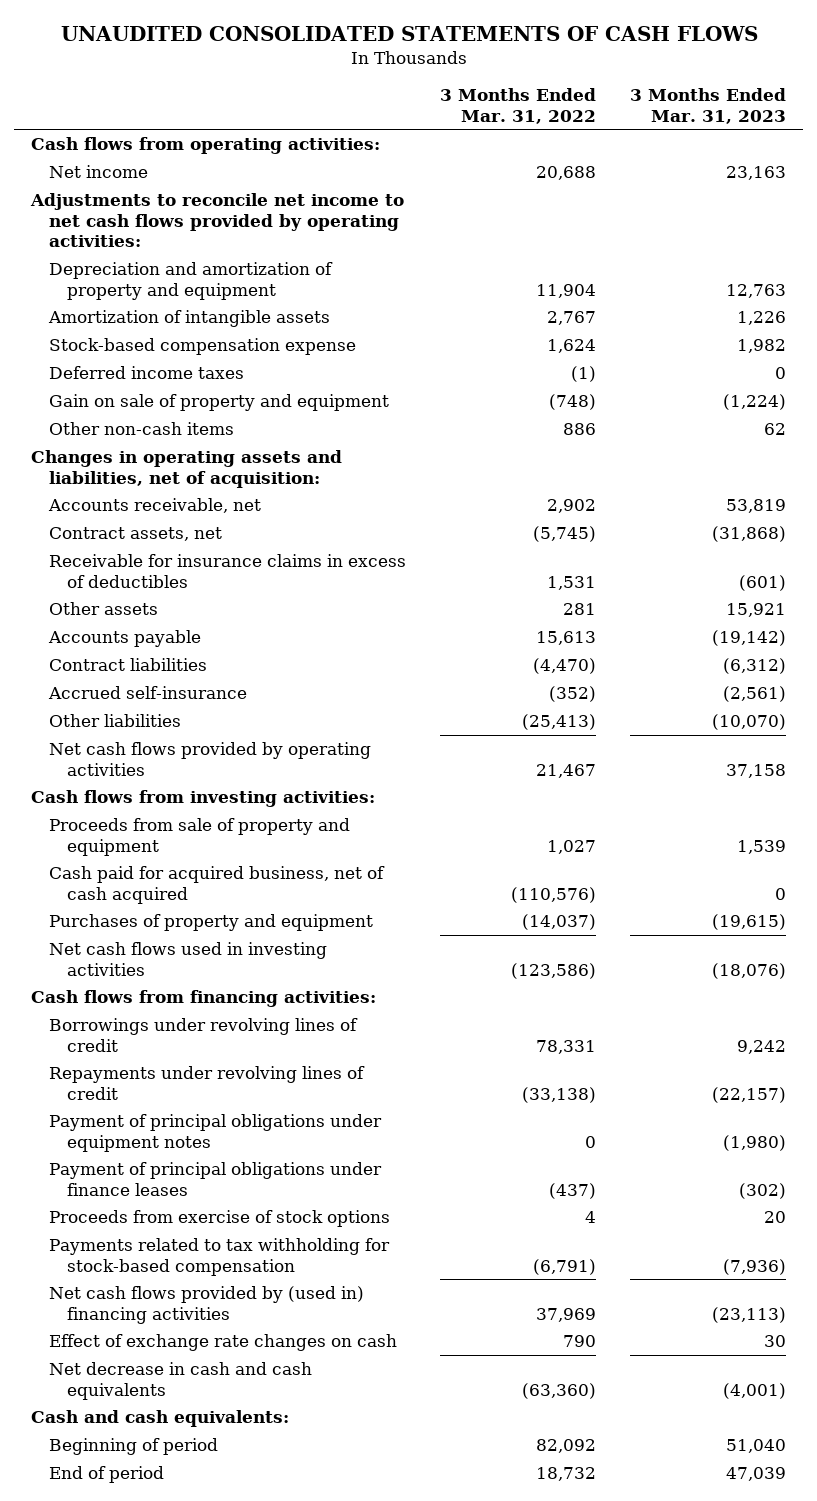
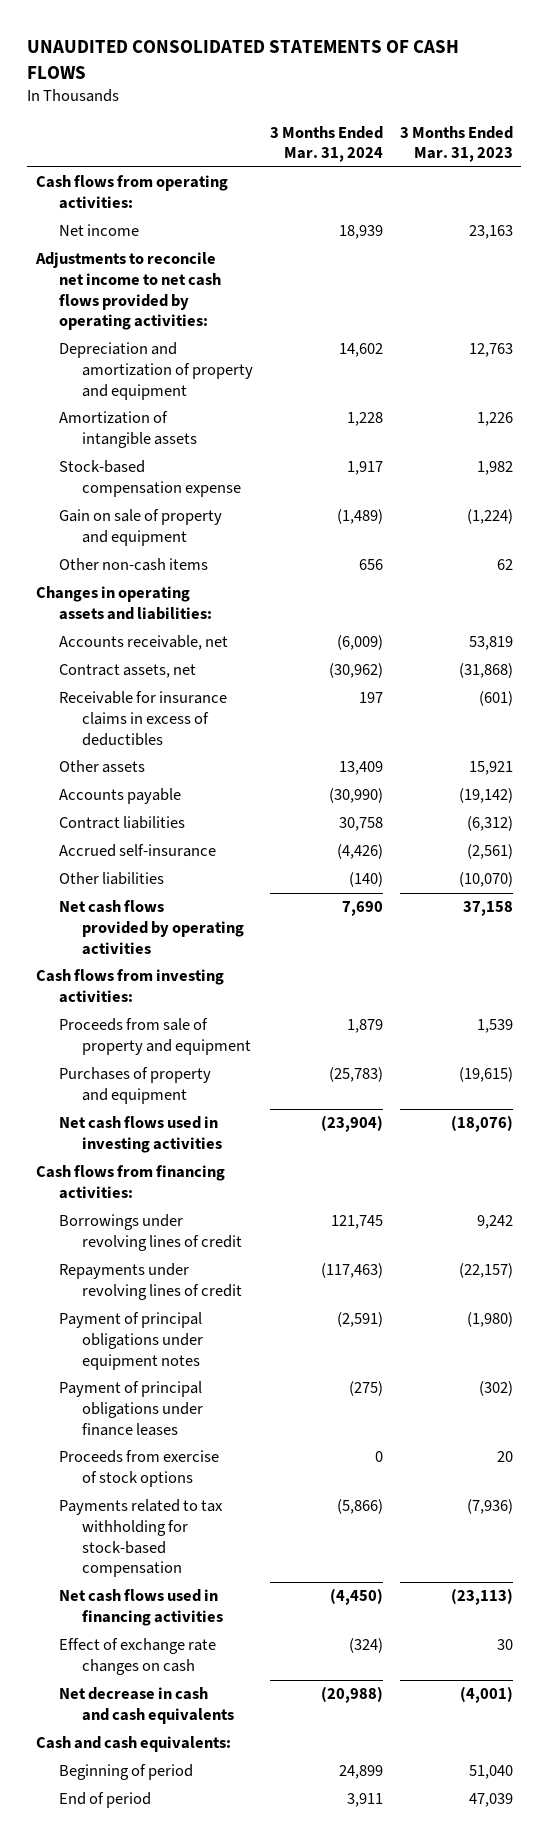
[439,88,596,124] 3 Months Ended Mar. 31, 2022 -> none
none -> [269,125,383,163] 3 Months Ended Mar. 31, 2024
[48,366,244,380] Deferred income taxes -> none
[31,450,343,488] Changes in operating assets and liabilities, net of acquisition: -> [35,586,212,621] Changes in operating assets and liabilities:
[48,866,385,904] Cash paid for acquired business, net of cash acquired -> none
[48,1286,364,1324] Net cash flows provided by (used in) financing activities -> [58,1589,224,1627] Net cash flows used in financing activities

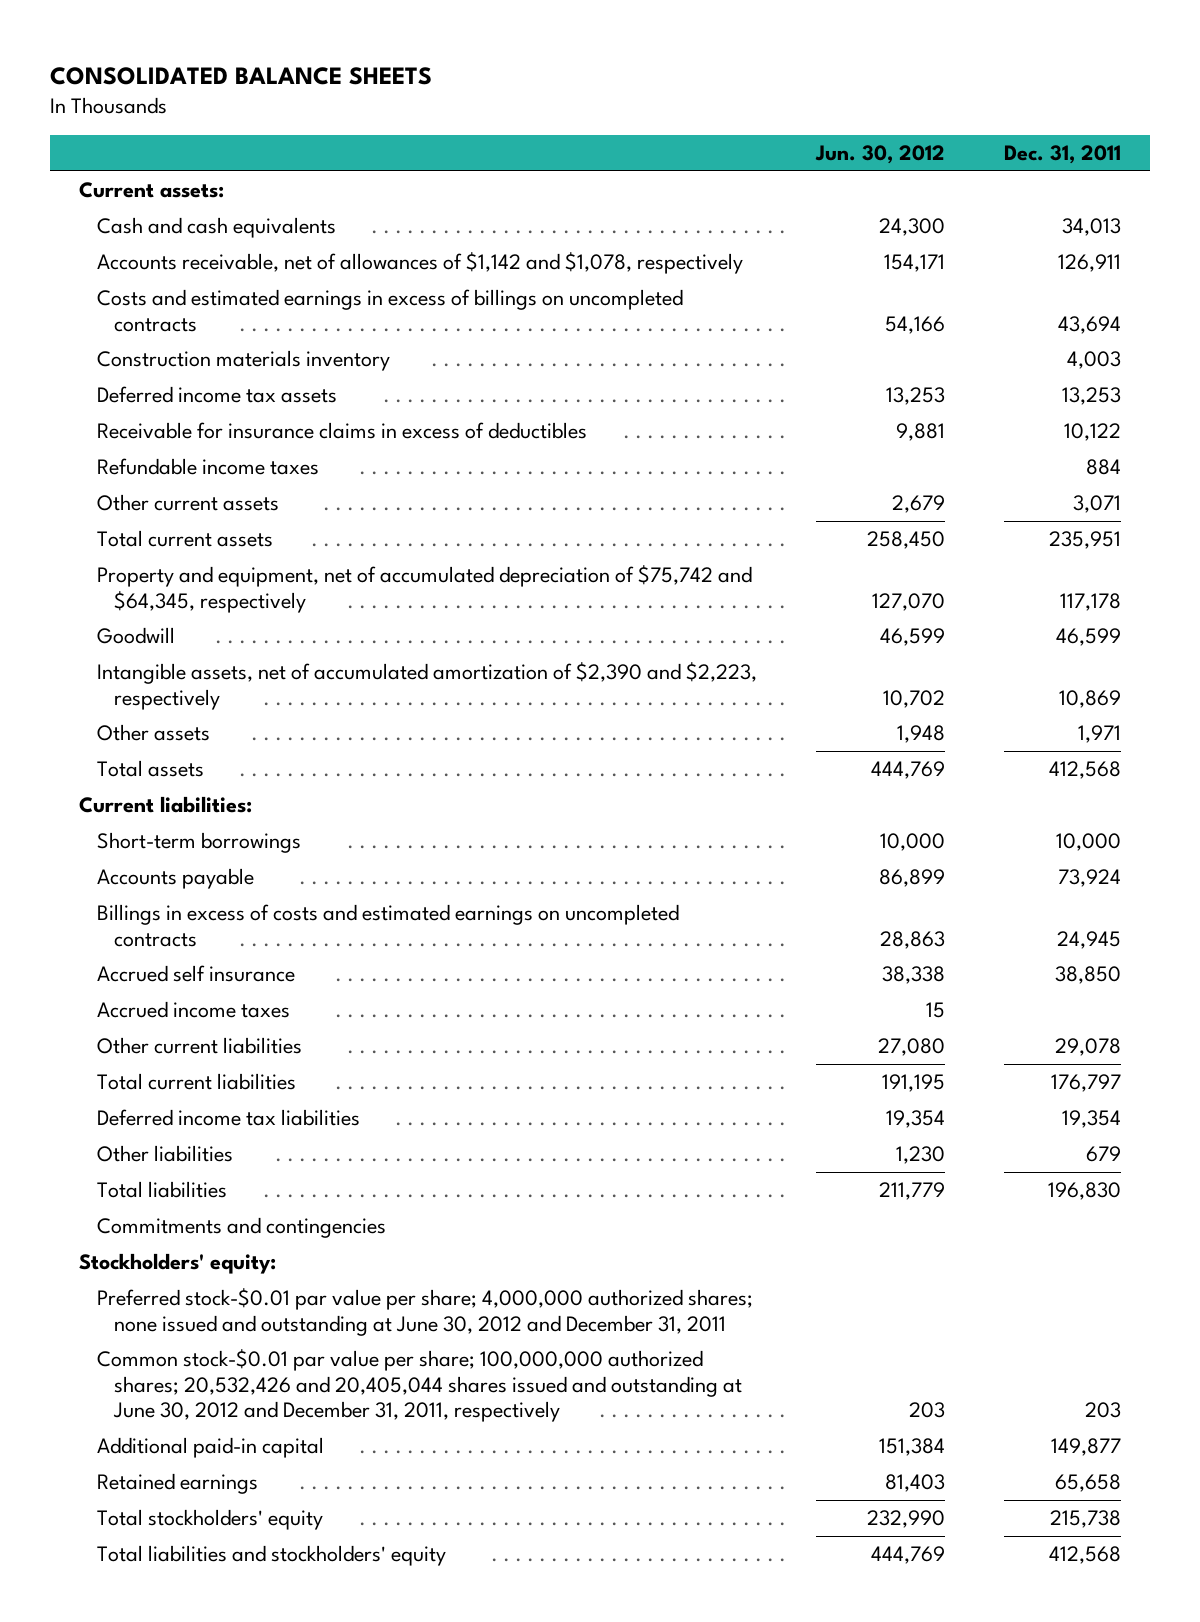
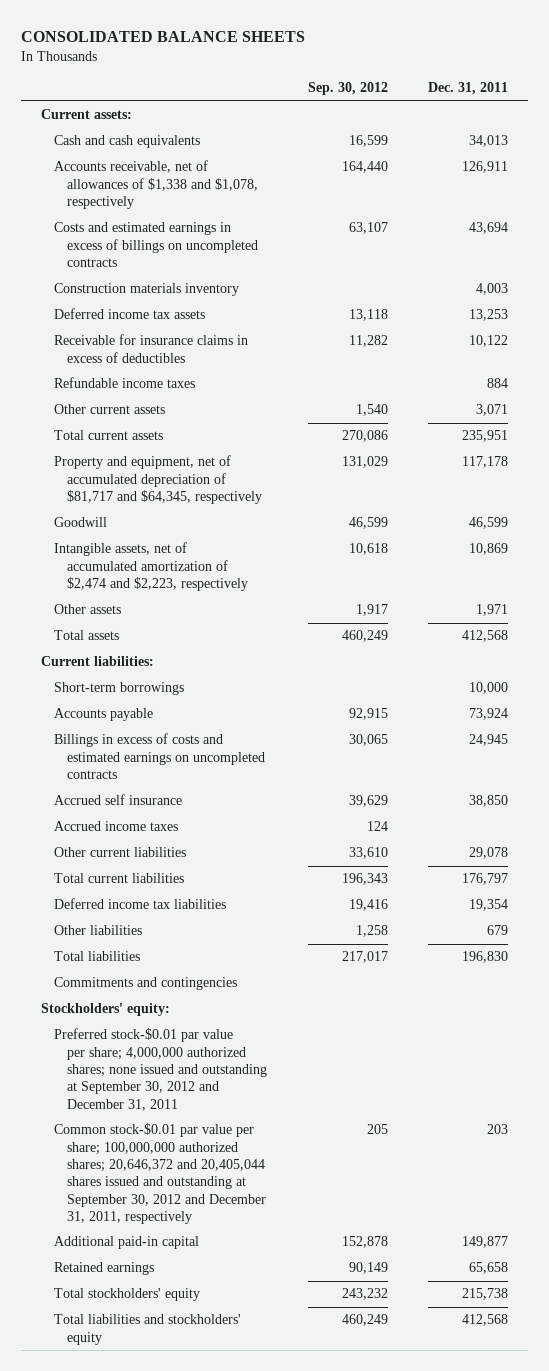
[814,145,945,165] Jun. 30, 2012 -> none
none -> [307,82,388,96] Sep. 30, 2012
[96,252,743,275] Accounts receivable, net of allowances of $1,142 and $1,078, respectively -> [53,160,259,210] Accounts receivable, net of allowances of $1,338 and $1,078, respectively
[96,565,752,613] Property and equipment, net of accumulated depreciation of $75,742 and $64,345, respectively -> [53,455,263,505] Property and equipment, net of accumulated depreciation of $81,717 and $64,345, respectively
[96,662,757,710] Intangible assets, net of accumulated amortization of $2,390 and $2,223, respectively -> [53,542,249,592] Intangible assets, net of accumulated amortization of $2,474 and $2,223, respectively
[96,1288,753,1336] Preferred stock-$0.01 par value per share; 4,000,000 authorized shares; none issued and outstanding at June 30, 2012 and December 31, 2011 -> [53,1028,268,1111] Preferred stock-$0.01 par value per share; 4,000,000 authorized shares; none issued and outstanding at September 30, 2012 and December 31, 2011
[96,1349,742,1422] Common stock-$0.01 par value per share; 100,000,000 authorized shares; 20,532,426 and 20,405,044 shares issued and outstanding at June 30, 2012 and December 31, 2011, respectively -> [53,1123,267,1224] Common stock-$0.01 par value per share; 100,000,000 authorized shares; 20,646,372 and 20,405,044 shares issued and outstanding at September 30, 2012 and December 31, 2011, respectively

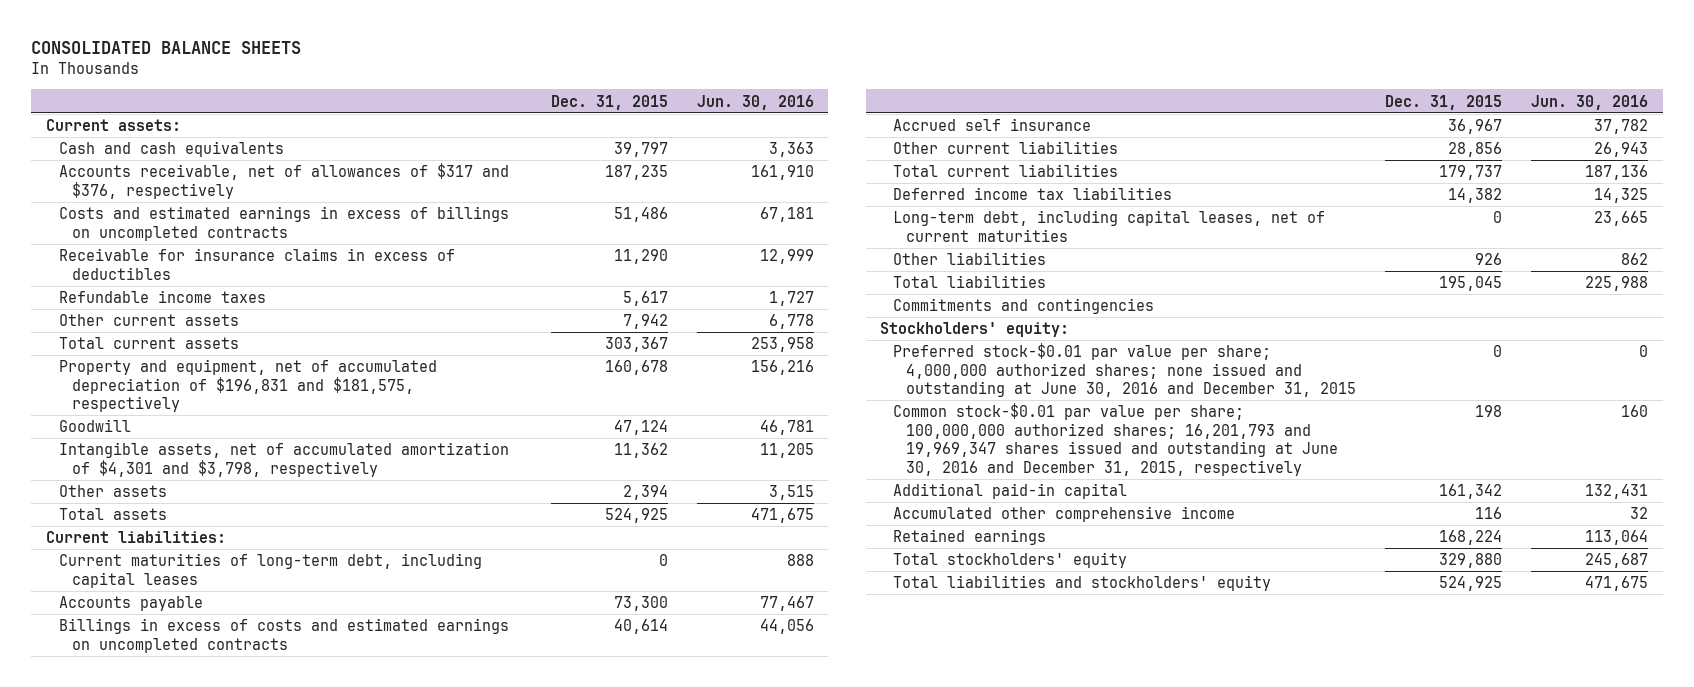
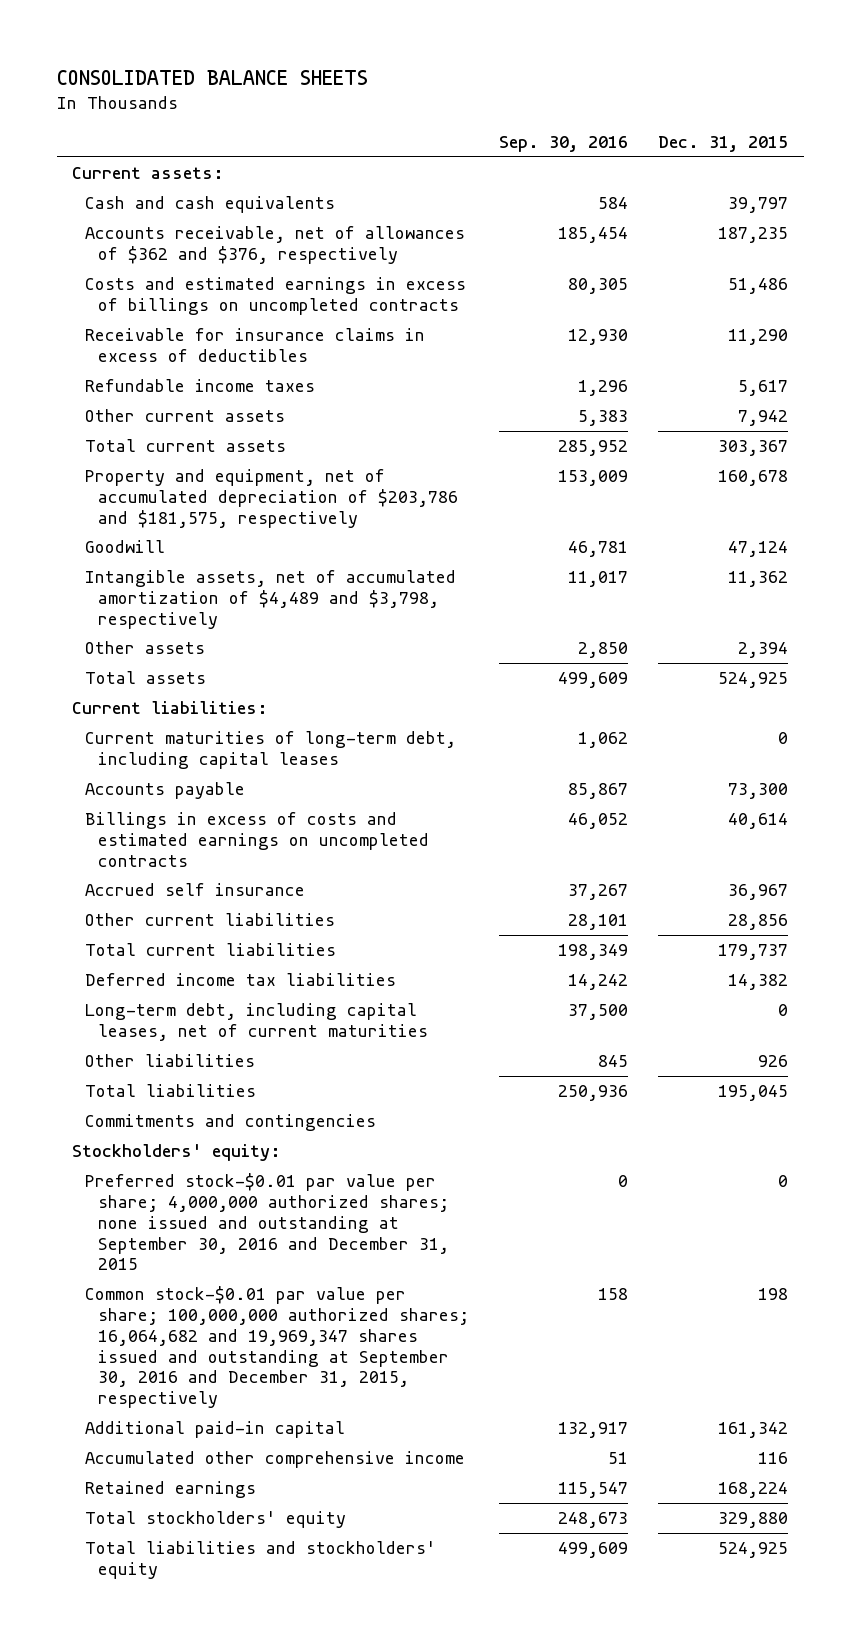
[696,94,814,110] Jun. 30, 2016 -> none
none -> [499,135,629,152] Sep. 30, 2016
[58,163,509,199] Accounts receivable, net of allowances of $317 and $376, respectively -> [84,226,465,264] Accounts receivable, net of allowances of $362 and $376, respectively
[58,359,437,413] Property and equipment, net of accumulated depreciation of $196,831 and $181,575, respectively -> [84,469,458,528] Property and equipment, net of accumulated depreciation of $203,786 and $181,575, respectively
[58,442,509,477] Intangible assets, net of accumulated amortization of $4,301 and $3,798, respectively -> [84,570,456,629] Intangible assets, net of accumulated amortization of $4,489 and $3,798, respectively
[893,343,1357,398] Preferred stock-$0.01 par value per share; 4,000,000 authorized shares; none issued and outstanding at June 30, 2016 and December 31, 2015 -> [84,1173,449,1271] Preferred stock-$0.01 par value per share; 4,000,000 authorized shares; none issued and outstanding at September 30, 2016 and December 31, 2015
[893,403,1339,476] Common stock-$0.01 par value per share; 100,000,000 authorized shares; 16,201,793 and 19,969,347 shares issued and outstanding at June 30, 2016 and December 31, 2015, respectively -> [84,1286,469,1409] Common stock-$0.01 par value per share; 100,000,000 authorized shares; 16,064,682 and 19,969,347 shares issued and outstanding at September 30, 2016 and December 31, 2015, respectively

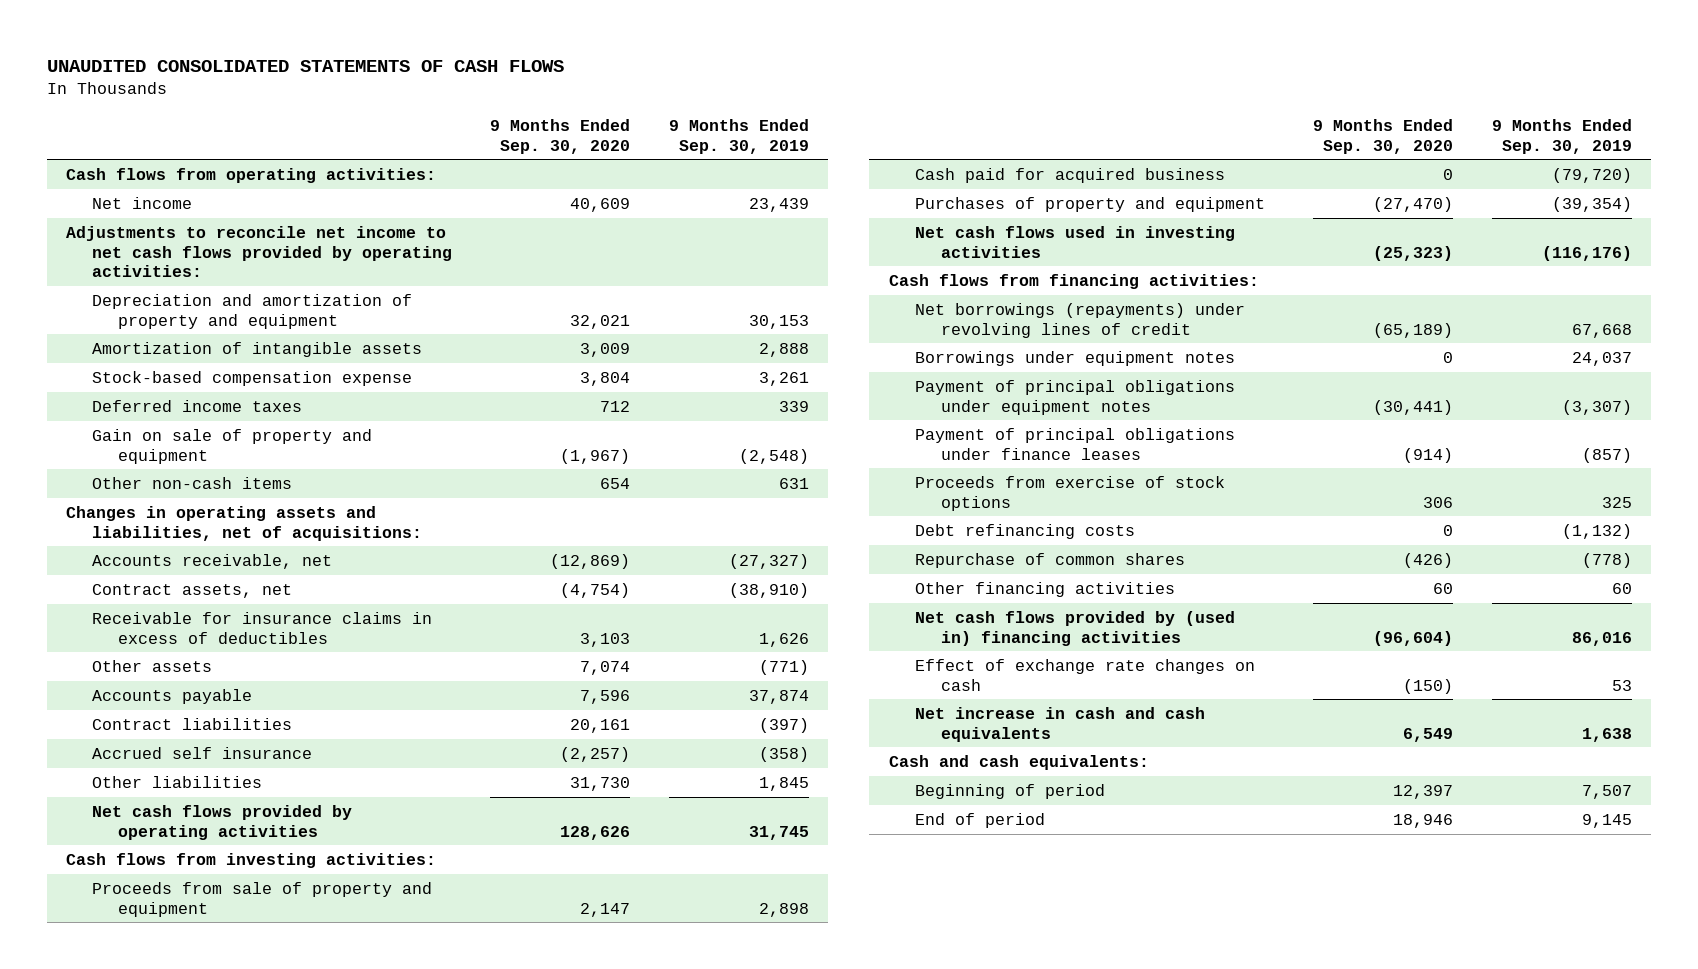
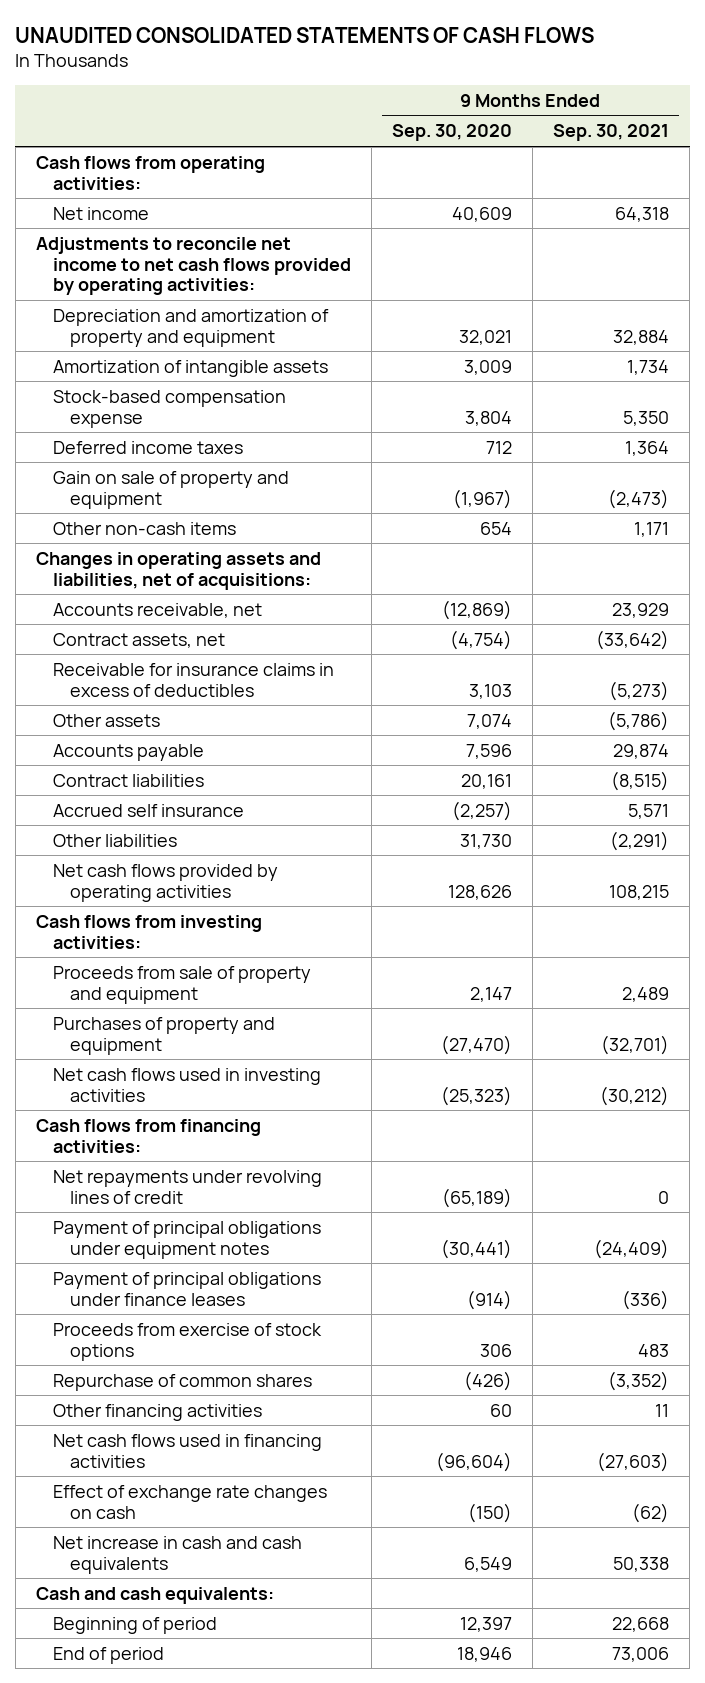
[668,118,809,154] 9 Months Ended Sep. 30, 2019 -> none
none -> [553,124,670,142] Sep. 30, 2021
[914,167,1225,183] Cash paid for acquired business -> none
[914,350,1235,366] Borrowings under equipment notes -> none
[914,302,1245,338] Net borrowings (repayments) under revolving lines of credit -> [52,1169,322,1204] Net repayments under revolving lines of credit
[914,523,1135,539] Debt refinancing costs -> none
[914,610,1235,646] Net cash flows provided by (used in) financing activities -> [52,1433,322,1468] Net cash flows used in financing activities

